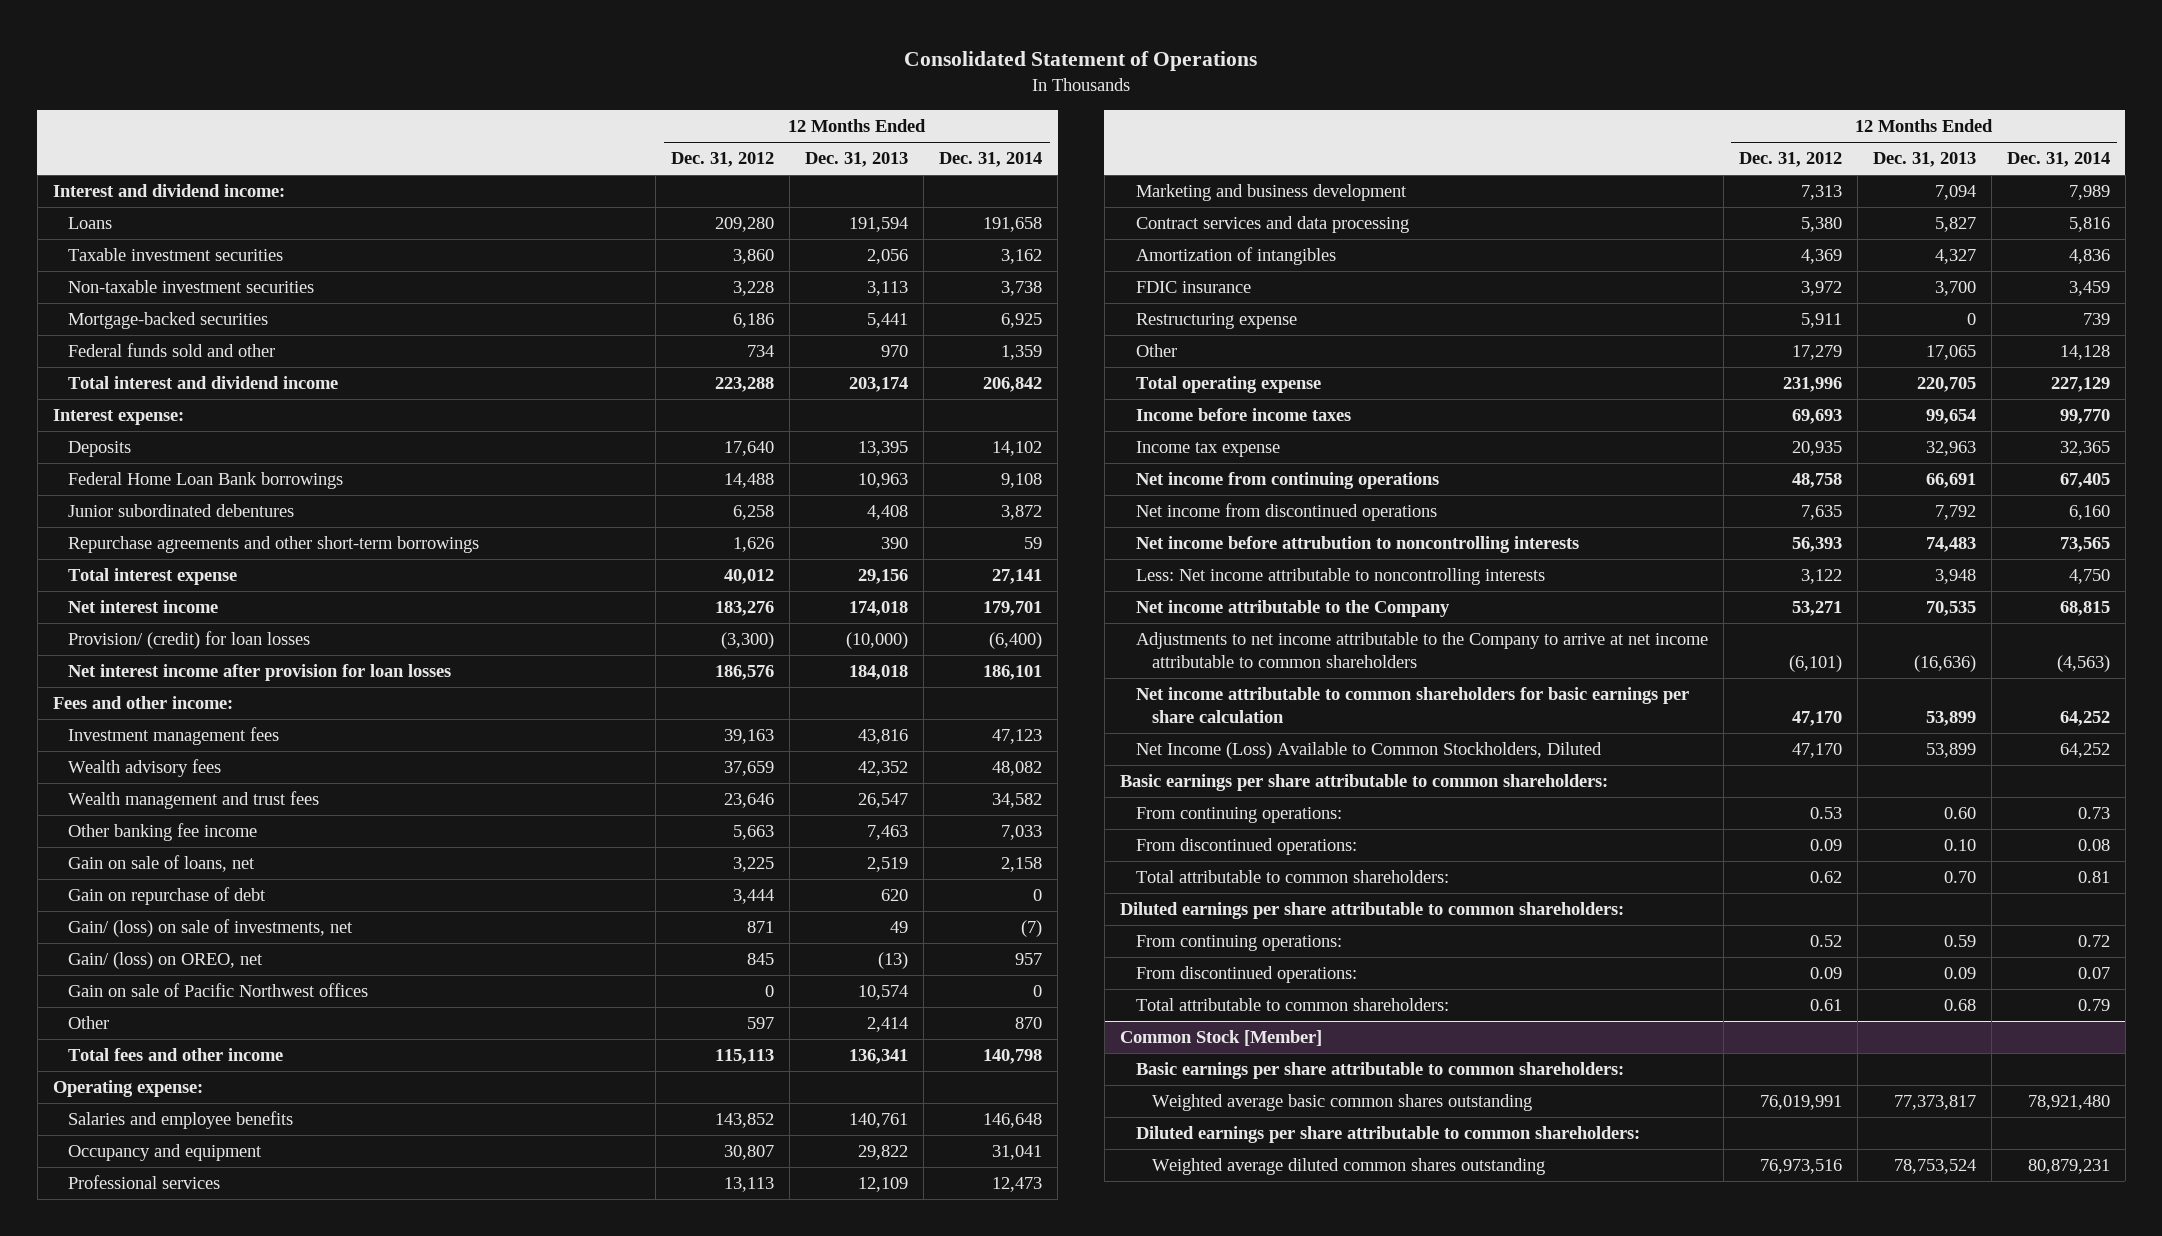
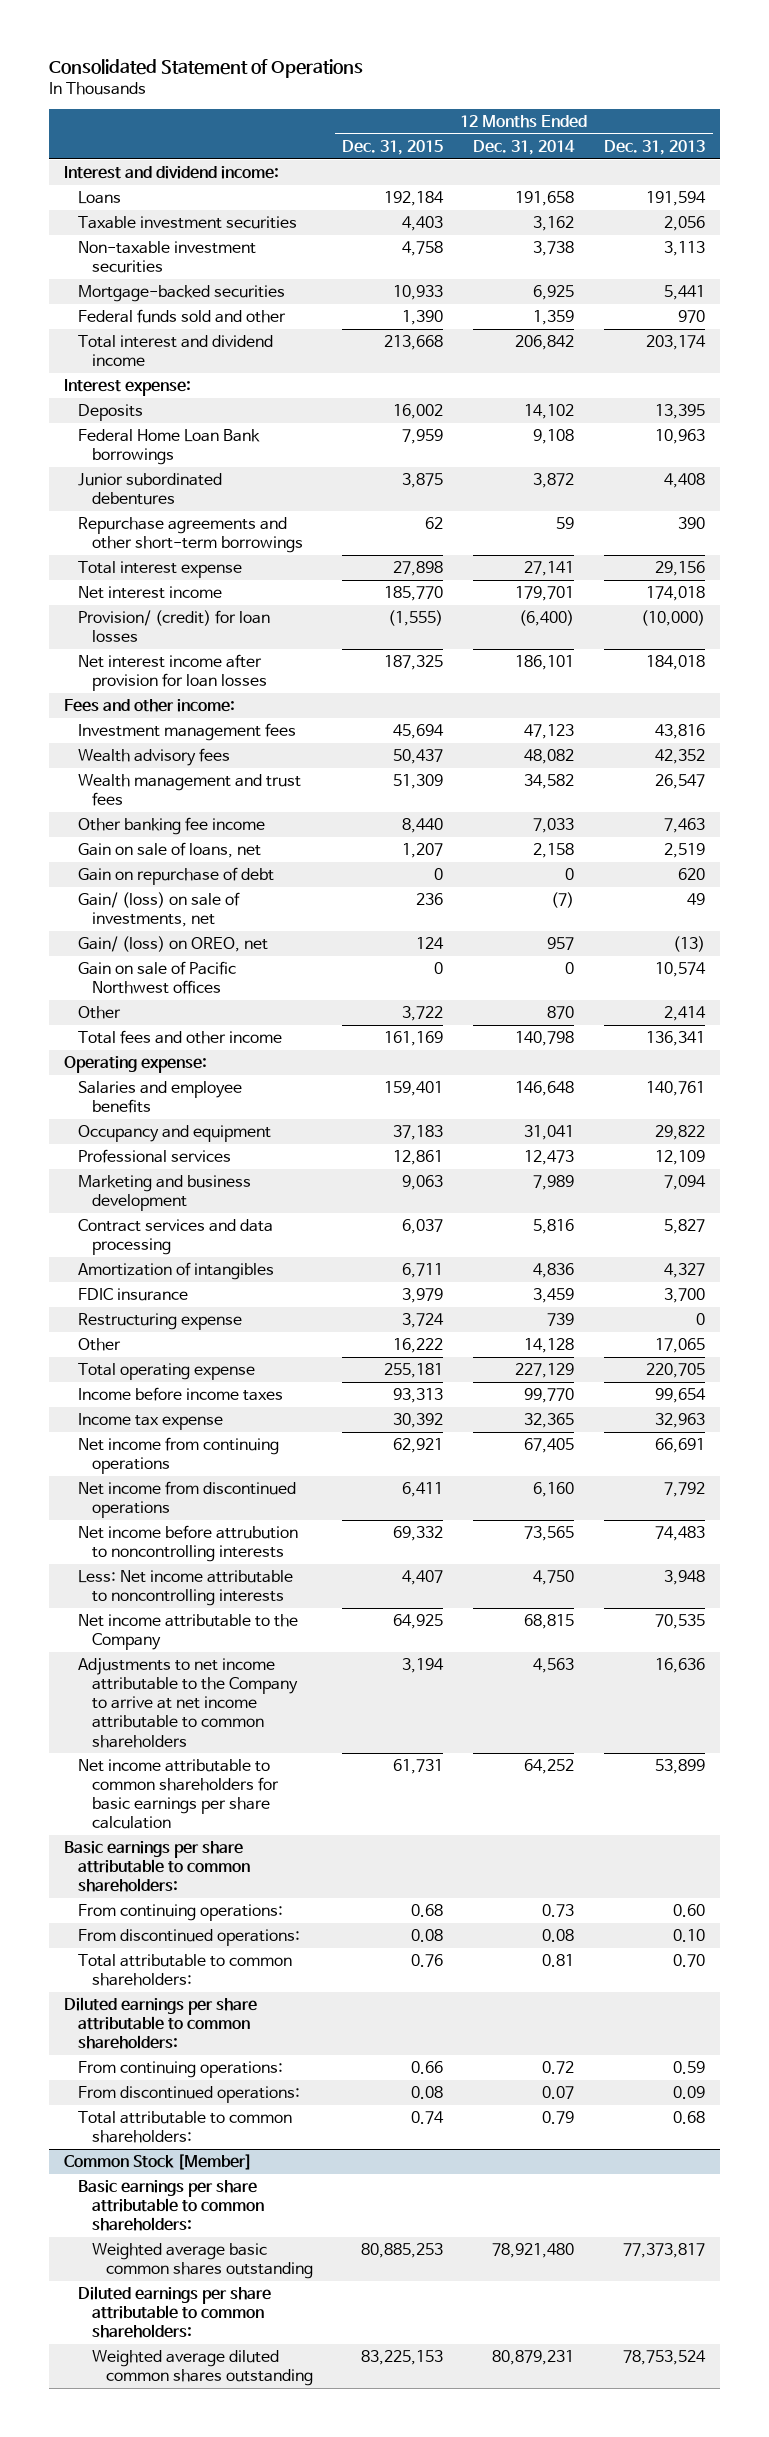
[671,152,775,168] Dec. 31, 2012 -> none
none -> [342,139,444,155] Dec. 31, 2015
[1913,654,1976,672] (16,636) -> [655,1657,706,1673] 16,636
[2056,654,2110,672] (4,563) -> [533,1657,575,1673] 4,563
[1135,742,1602,760] Net Income (Loss) Available to Common Stockholders, Diluted -> none

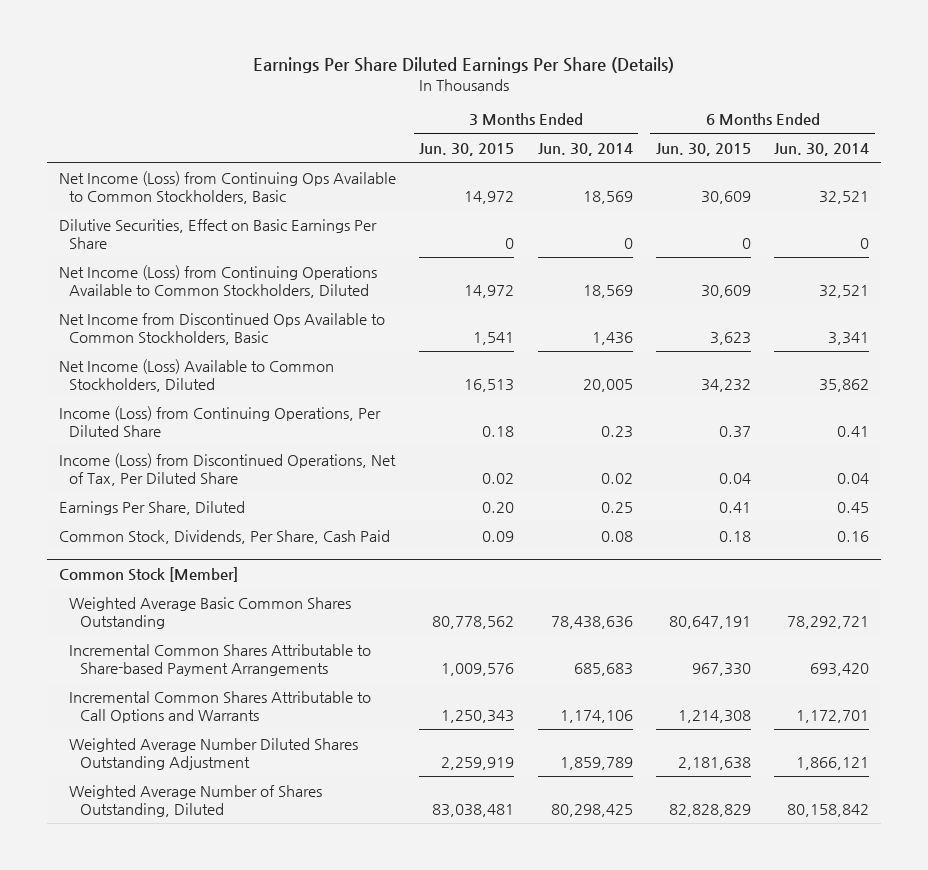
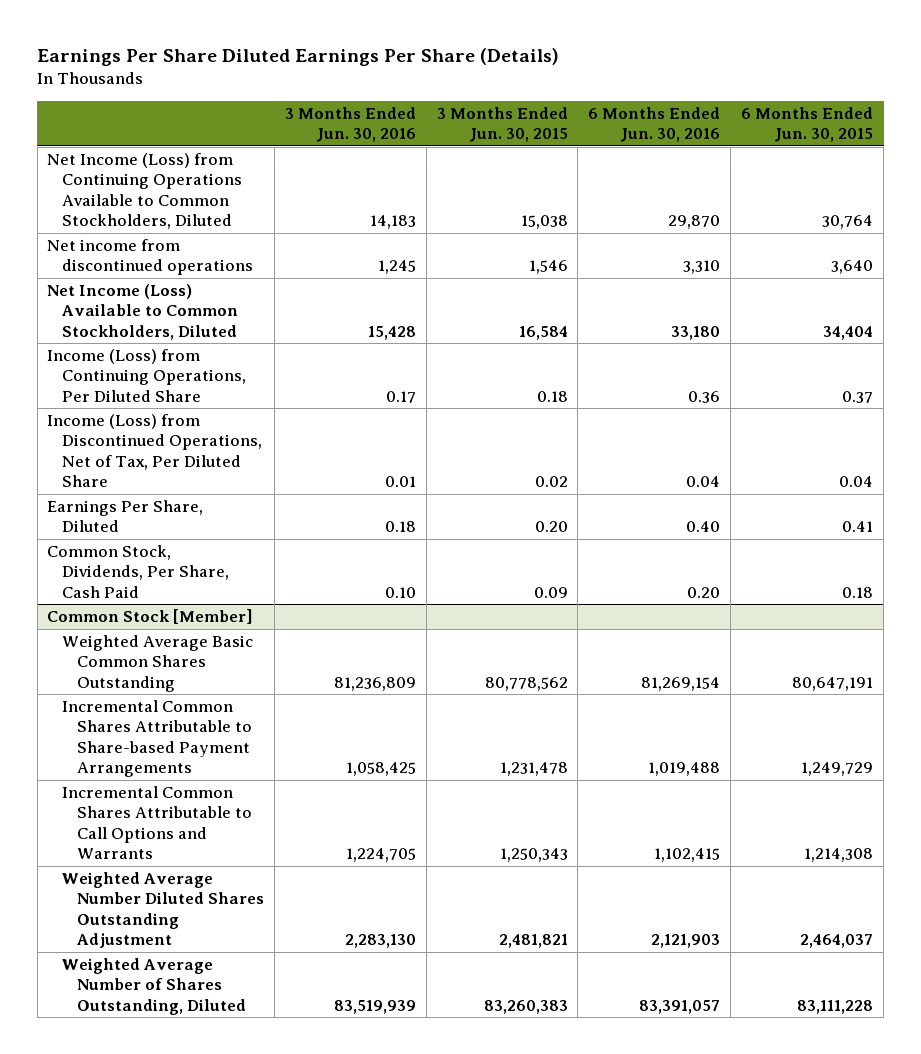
[537,142,633,156] Jun. 30, 2014 -> none
[774,142,870,156] Jun. 30, 2014 -> none
none -> [284,106,416,143] 3 Months Ended Jun. 30, 2016
none -> [588,106,721,143] 6 Months Ended Jun. 30, 2016
[59,170,397,204] Net Income (Loss) from Continuing Ops Available to Common Stockholders, Basic -> none
[59,218,378,249] Dilutive Securities, Effect on Basic Earnings Per Share -> none
[59,312,386,345] Net Income from Discontinued Ops Available to Common Stockholders, Basic -> none
[464,284,515,298] 14,972 -> [520,214,568,229] 15,038
[700,284,751,298] 30,609 -> [822,214,874,229] 30,764
none -> [47,239,254,276] Net income from discontinued operations
[464,378,515,392] 16,513 -> [518,325,568,340] 16,584
[700,378,751,392] 34,232 -> [823,325,874,340] 34,404
[441,662,515,676] 1,009,576 -> [499,761,568,776] 1,231,478
[691,662,751,676] 967,330 -> [801,761,874,776] 1,249,729
[441,756,515,770] 2,259,919 -> [498,933,568,948] 2,481,821
[677,756,751,770] 2,181,638 -> [800,933,874,948] 2,464,037
[432,803,515,817] 83,038,481 -> [483,999,568,1014] 83,260,383
[668,803,751,817] 82,828,829 -> [797,999,874,1014] 83,111,228

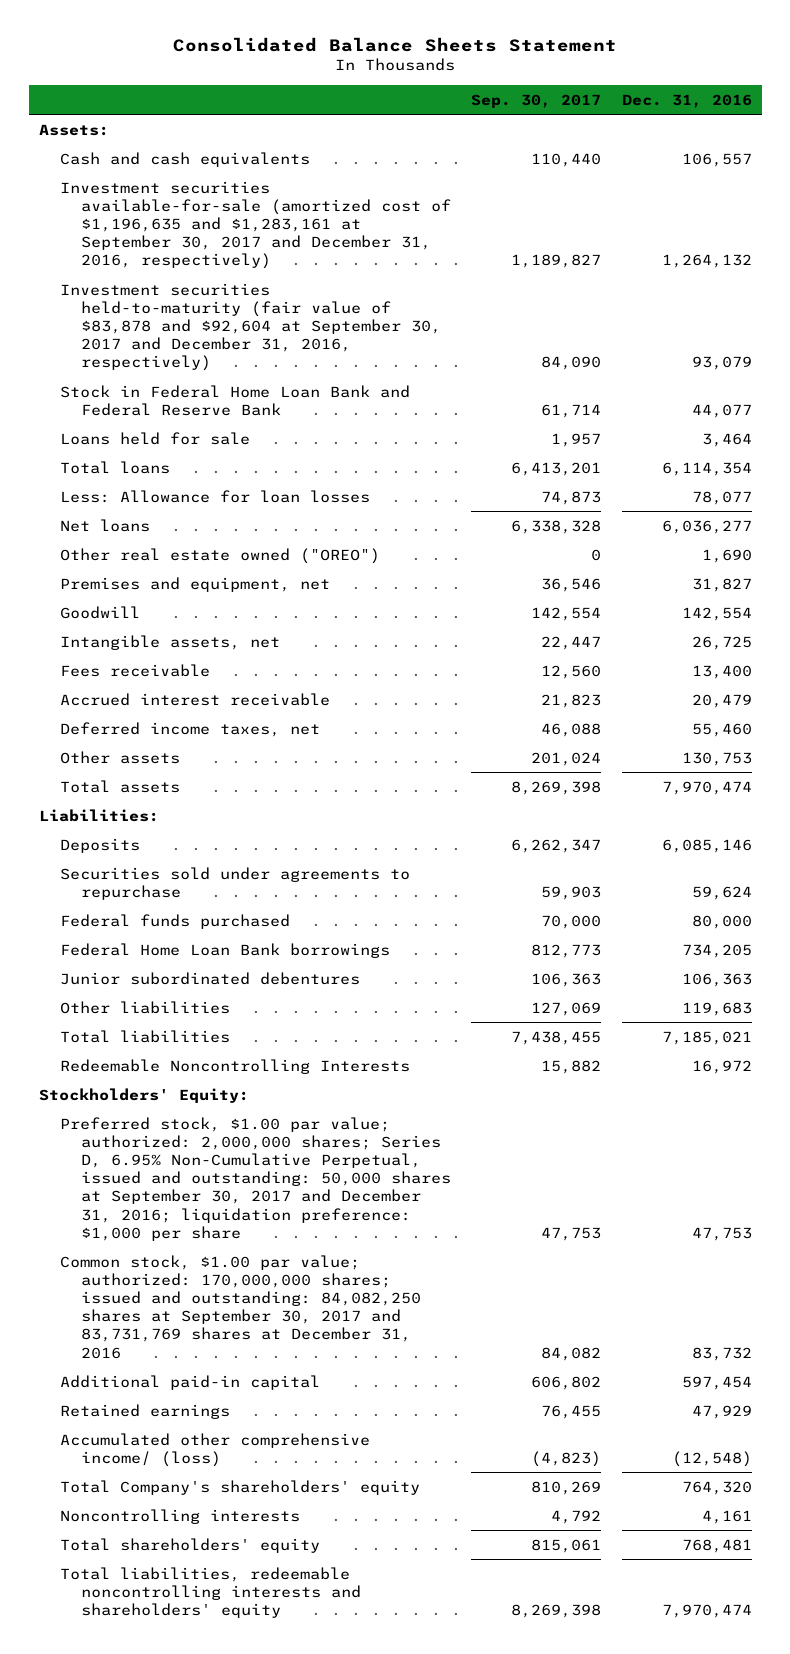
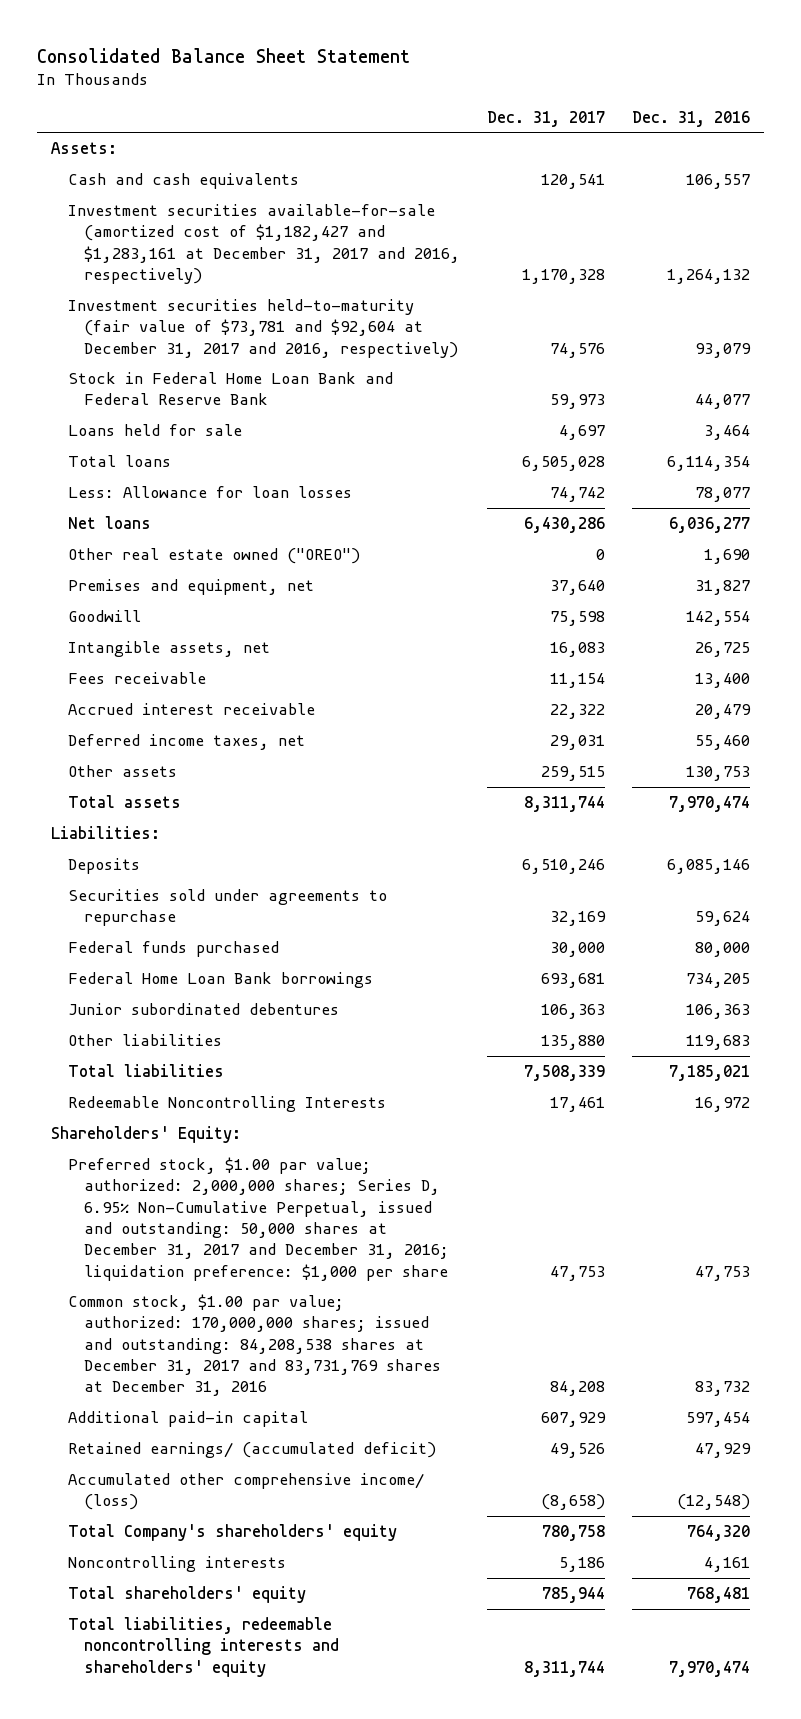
[173,37,618,53] Consolidated Balance Sheets Statement -> [37,47,411,63] Consolidated Balance Sheet Statement
[471,93,602,108] Sep. 30, 2017 -> none
none -> [487,110,606,127] Dec. 31, 2017
[59,180,451,270] Investment securities available-for-sale (amortized cost of $1,196,635 and $1,283,161 at September 30, 2017 and December 31, 2016, respectively) -> [67,204,461,284] Investment securities available-for-sale (amortized cost of $1,182,427 and $1,283,161 at December 31, 2017 and 2016, respectively)
[59,282,441,372] Investment securities held-to-maturity (fair value of $83,878 and $92,604 at September 30, 2017 and December 31, 2016, respectively) -> [67,299,459,358] Investment securities held-to-maturity (fair value of $73,781 and $92,604 at December 31, 2017 and 2016, respectively)
[38,1087,249,1103] Stockholders' Equity: -> [50,1126,241,1144] Shareholders' Equity:
[59,1116,451,1241] Preferred stock, $1.00 par value; authorized: 2,000,000 shares; Series D, 6.95% Non-Cumulative Perpetual, issued and outstanding: 50,000 shares at September 30, 2017 and December 31, 2016; liquidation preference: $1,000 per share -> [67,1157,450,1281] Preferred stock, $1.00 par value; authorized: 2,000,000 shares; Series D, 6.95% Non-Cumulative Perpetual, issued and outstanding: 50,000 shares at December 31, 2017 and December 31, 2016; liquidation preference: $1,000 per share
[59,1254,421,1359] Common stock, $1.00 par value; authorized: 170,000,000 shares; issued and outstanding: 84,082,250 shares at September 30, 2017 and 83,731,769 shares at December 31, 2016 -> [67,1294,442,1397] Common stock, $1.00 par value; authorized: 170,000,000 shares; issued and outstanding: 84,208,538 shares at December 31, 2017 and 83,731,769 shares at December 31, 2016
[59,1403,230,1419] Retained earnings -> [67,1442,436,1459] Retained earnings/ (accumulated deficit)

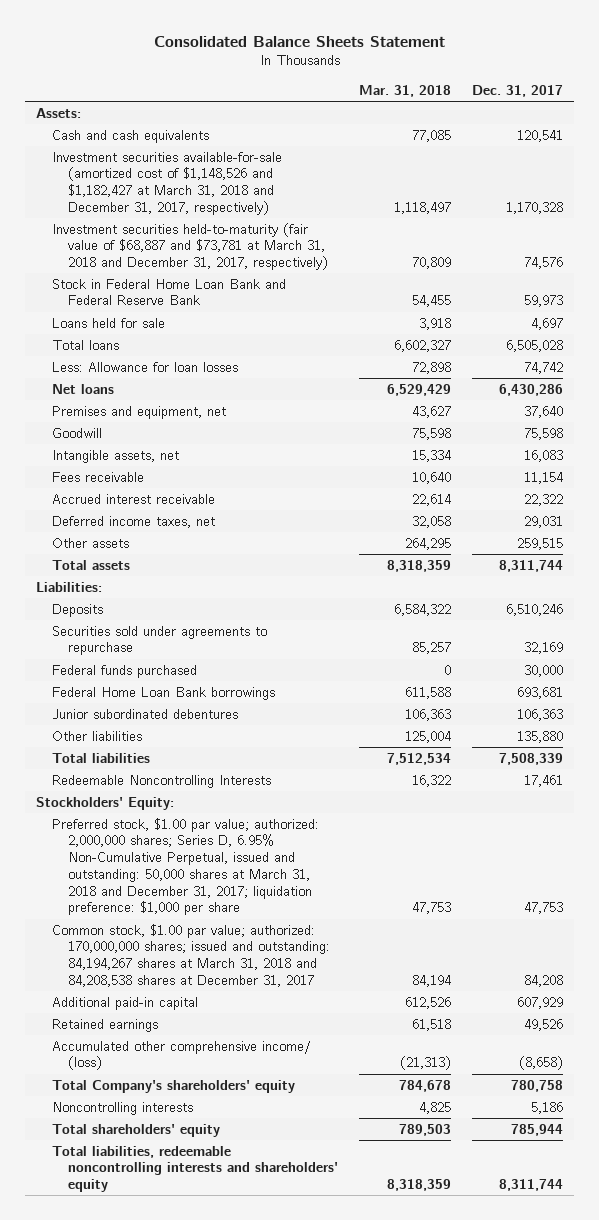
[37,47,411,63] Consolidated Balance Sheet Statement -> [153,35,445,47] Consolidated Balance Sheets Statement
[632,110,751,127] Dec. 31, 2016 -> none
none -> [359,84,452,97] Mar. 31, 2018
[67,204,461,284] Investment securities available-for-sale (amortized cost of $1,182,427 and $1,283,161 at December 31, 2017 and 2016, respectively) -> [52,151,283,215] Investment securities available-for-sale (amortized cost of $1,148,526 and $1,182,427 at March 31, 2018 and December 31, 2017, respectively)
[67,299,459,358] Investment securities held-to-maturity (fair value of $73,781 and $92,604 at December 31, 2017 and 2016, respectively) -> [52,222,329,271] Investment securities held-to-maturity (fair value of $68,887 and $73,781 at March 31, 2018 and December 31, 2017, respectively)
[67,548,360,565] Other real estate owned ("OREO") -> none
[50,1126,241,1144] Shareholders' Equity: -> [35,796,174,810] Stockholders' Equity:
[67,1157,450,1281] Preferred stock, $1.00 par value; authorized: 2,000,000 shares; Series D, 6.95% Non-Cumulative Perpetual, issued and outstanding: 50,000 shares at December 31, 2017 and December 31, 2016; liquidation preference: $1,000 per share -> [52,817,320,916] Preferred stock, $1.00 par value; authorized: 2,000,000 shares; Series D, 6.95% Non-Cumulative Perpetual, issued and outstanding: 50,000 shares at March 31, 2018 and December 31, 2017; liquidation preference: $1,000 per share
[67,1294,442,1397] Common stock, $1.00 par value; authorized: 170,000,000 shares; issued and outstanding: 84,208,538 shares at December 31, 2017 and 83,731,769 shares at December 31, 2016 -> [52,923,331,987] Common stock, $1.00 par value; authorized: 170,000,000 shares; issued and outstanding: 84,194,267 shares at March 31, 2018 and 84,208,538 shares at December 31, 2017
[67,1442,436,1459] Retained earnings/ (accumulated deficit) -> [52,1018,159,1032] Retained earnings

